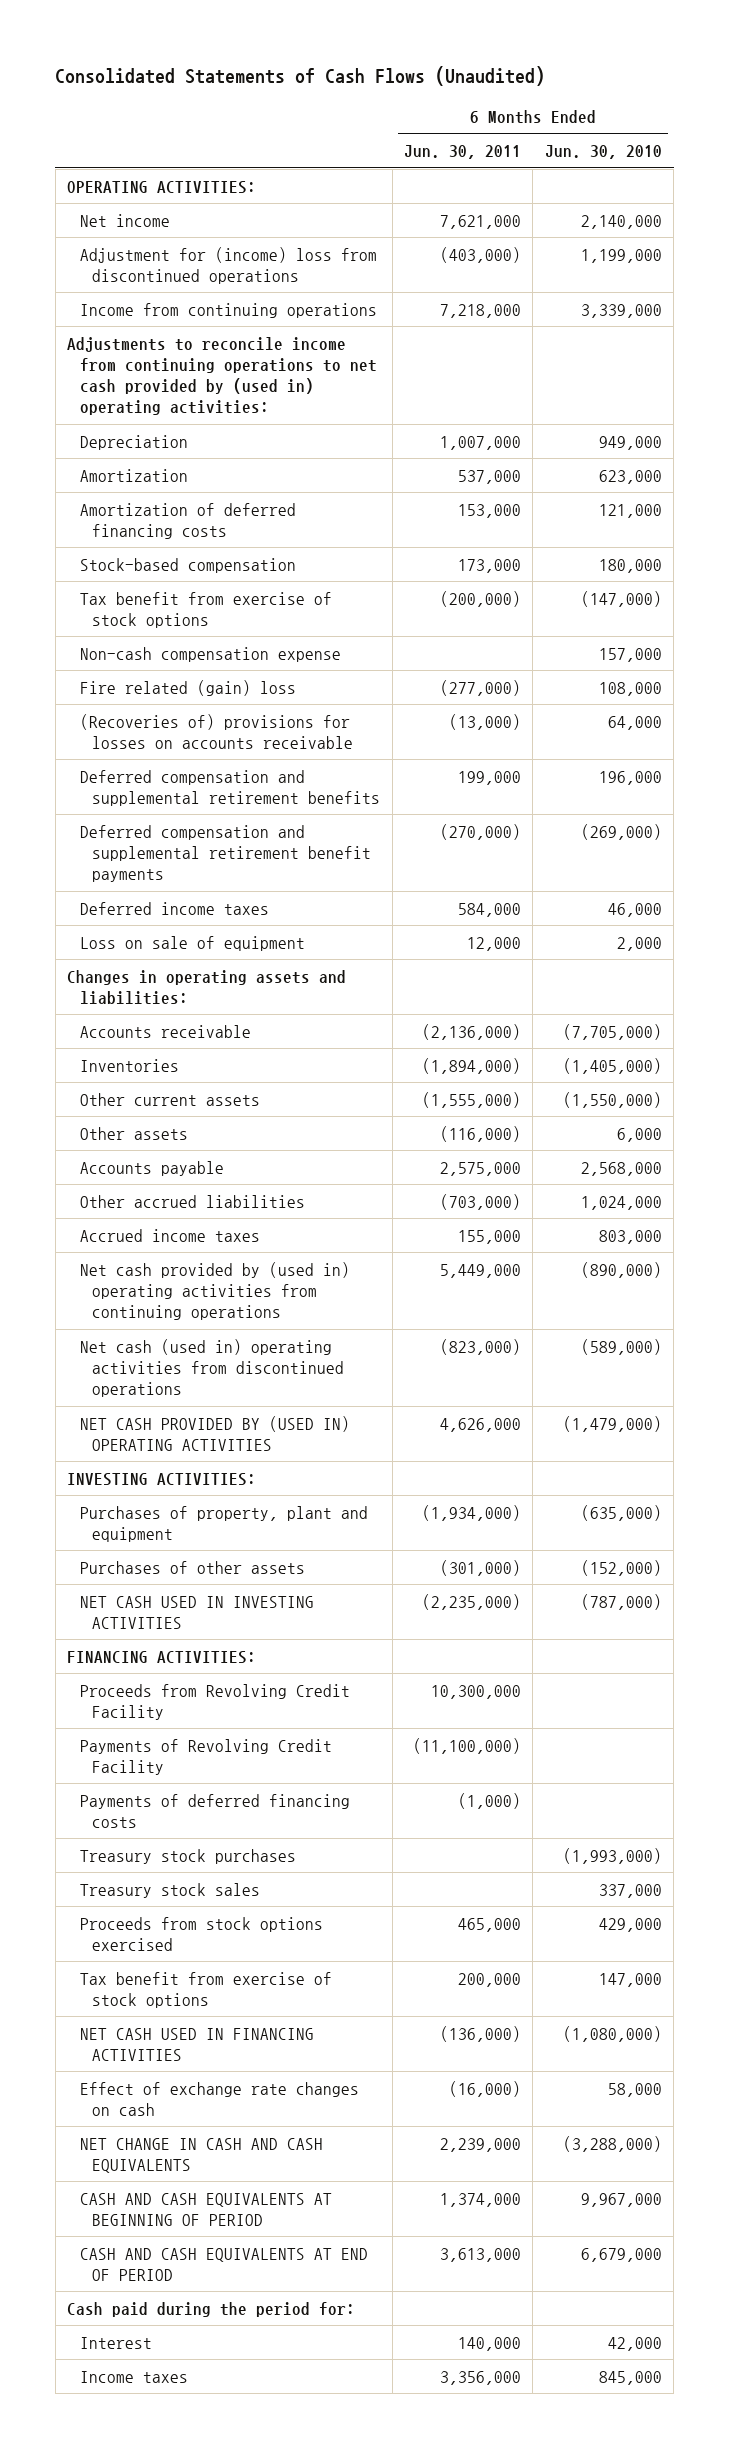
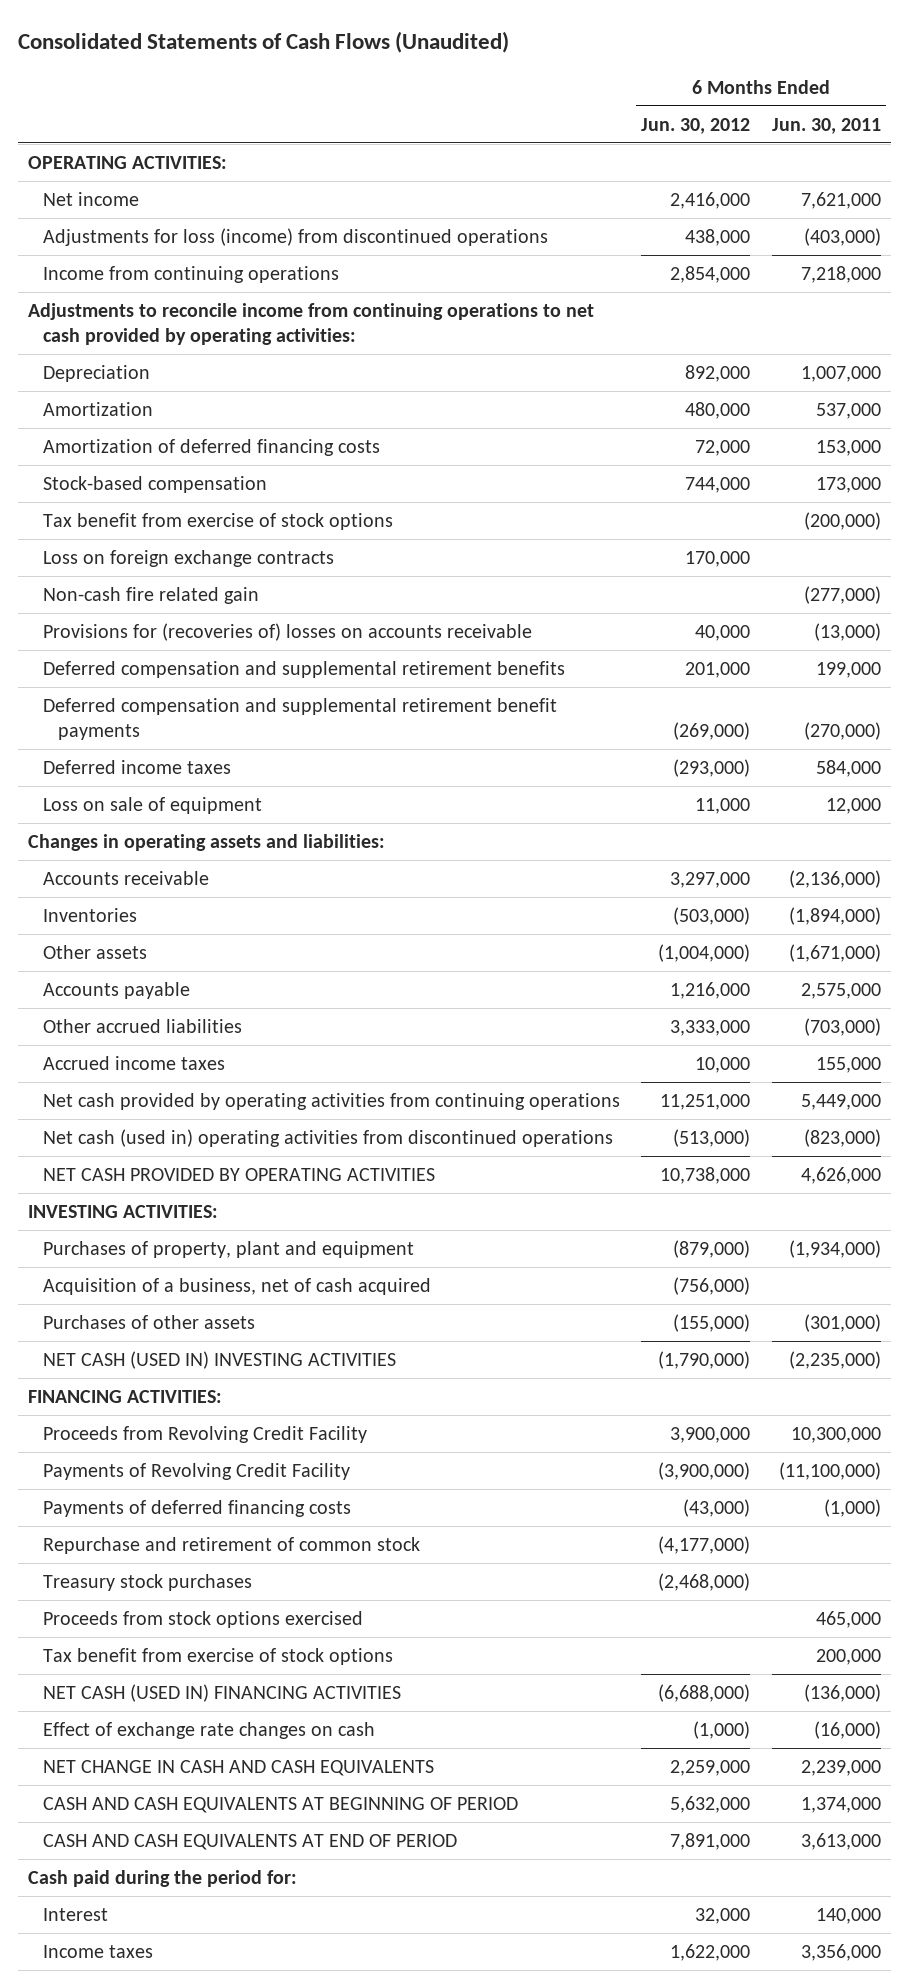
[544,144,662,159] Jun. 30, 2010 -> none
none -> [641,117,751,134] Jun. 30, 2012
[79,246,377,284] Adjustment for (income) loss from discontinued operations -> [43,228,549,247] Adjustments for loss (income) from discontinued operations
[67,336,377,416] Adjustments to reconcile income from continuing operations to net cash provided by (used in) operating activities: -> [28,303,595,345] Adjustments to reconcile income from continuing operations to net cash provided by operating activities:
[79,646,341,662] Non-cash compensation expense -> none
none -> [43,550,335,568] Loss on foreign exchange contracts
[79,679,296,696] Fire related (gain) loss -> [43,587,260,605] Non-cash fire related gain
[79,713,354,749] (Recoveries of) provisions for losses on accounts receivable -> [43,623,533,642] Provisions for (recoveries of) losses on accounts receivable
[79,1092,260,1106] Other current assets -> none
[440,1125,522,1142] (116,000) -> [788,944,881,963] (1,671,000)
[79,1261,350,1320] Net cash provided by (used in) operating activities from continuing operations -> [43,1093,621,1111] Net cash provided by operating activities from continuing operations
[79,1415,350,1451] NET CASH PROVIDED BY (USED IN) OPERATING ACTIVITIES -> [43,1168,436,1182] NET CASH PROVIDED BY OPERATING ACTIVITIES
none -> [43,1278,432,1296] Acquisition of a business, net of cash acquired
[79,1595,314,1629] NET CASH USED IN INVESTING ACTIVITIES -> [43,1351,397,1370] NET CASH (USED IN) INVESTING ACTIVITIES
none -> [43,1537,421,1555] Repurchase and retirement of common stock
[79,1882,260,1898] Treasury stock sales -> none
[79,2027,314,2061] NET CASH USED IN FINANCING ACTIVITIES -> [43,1684,402,1703] NET CASH (USED IN) FINANCING ACTIVITIES

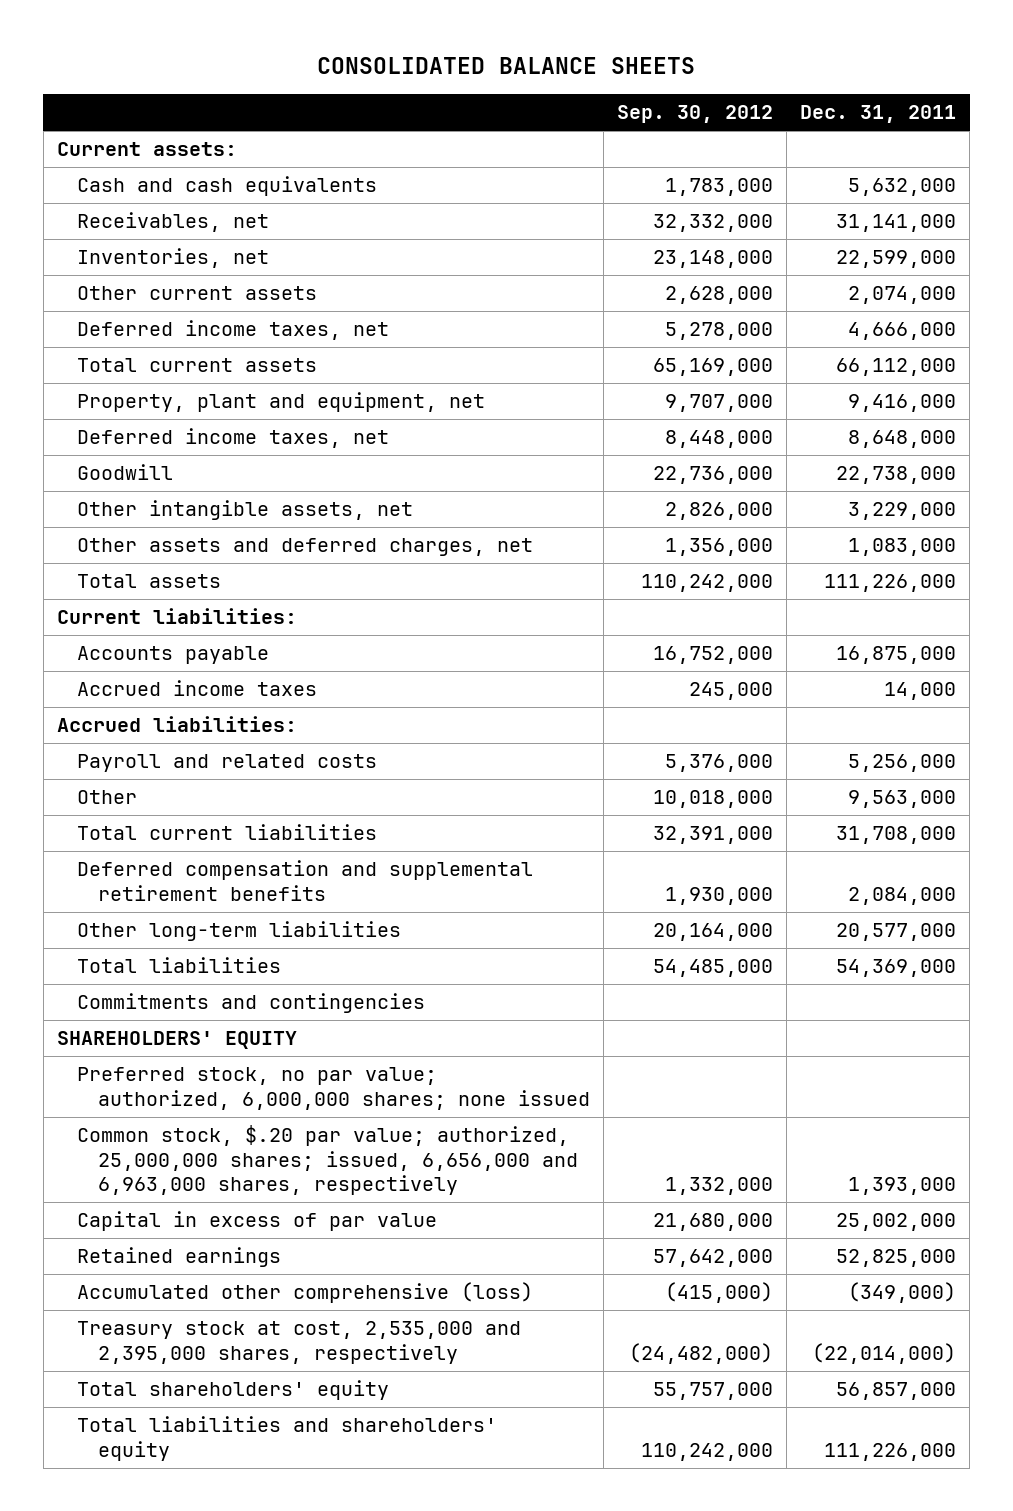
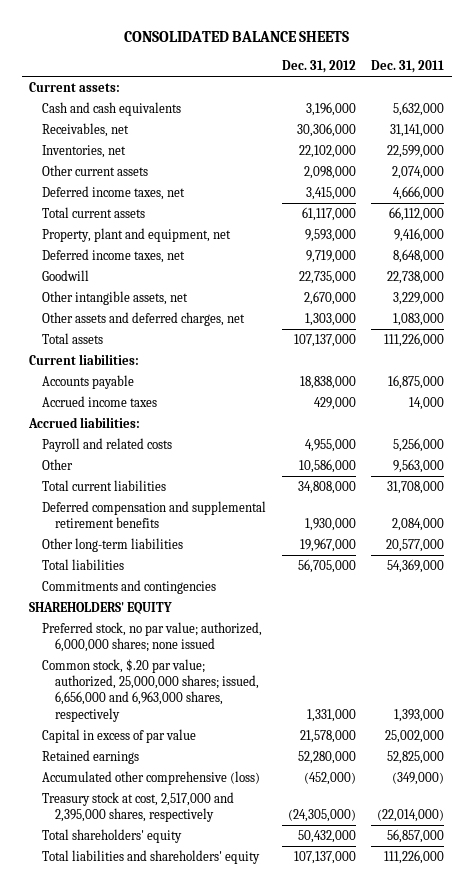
[617,105,774,124] Sep. 30, 2012 -> none
none -> [281,59,356,73] Dec. 31, 2012
[77,1321,522,1364] Treasury stock at cost, 2,535,000 and 2,395,000 shares, respectively -> [42,791,235,823] Treasury stock at cost, 2,517,000 and 2,395,000 shares, respectively

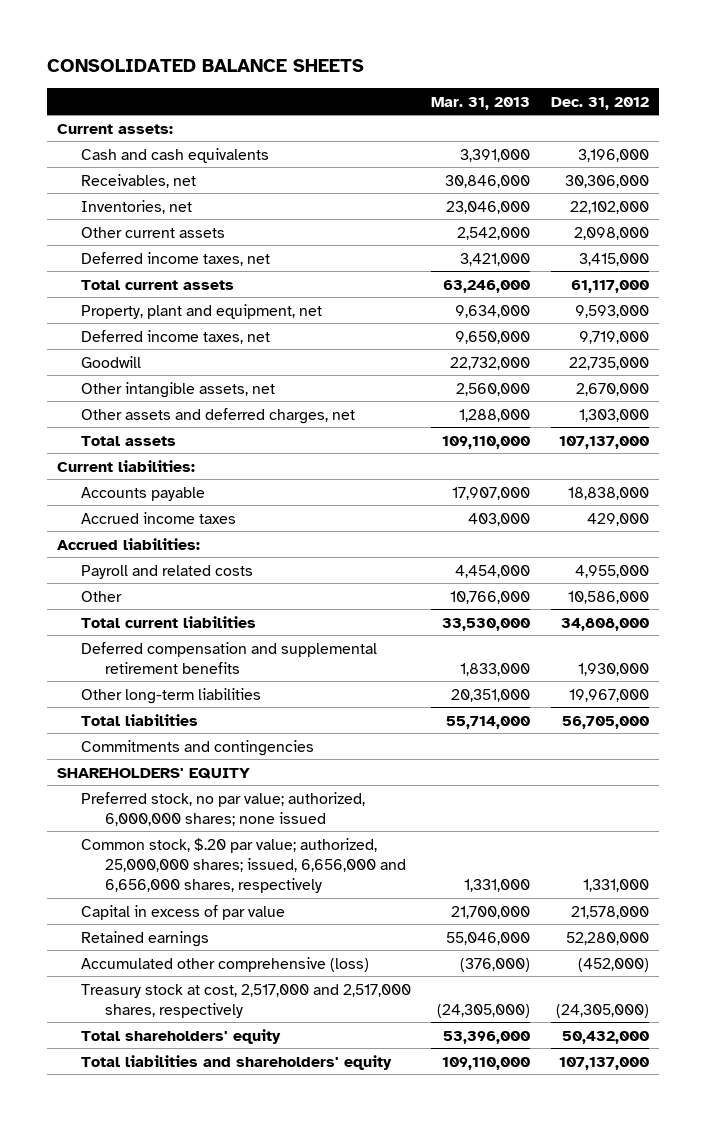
[370,59,444,73] Dec. 31, 2011 -> none
none -> [431,96,531,110] Mar. 31, 2013
[42,658,260,722] Common stock, $.20 par value; authorized, 25,000,000 shares; issued, 6,656,000 and 6,963,000 shares, respectively -> [80,837,406,893] Common stock, $.20 par value; authorized, 25,000,000 shares; issued, 6,656,000 and 6,656,000 shares, respectively
[42,791,235,823] Treasury stock at cost, 2,517,000 and 2,395,000 shares, respectively -> [80,983,411,1018] Treasury stock at cost, 2,517,000 and 2,517,000 shares, respectively

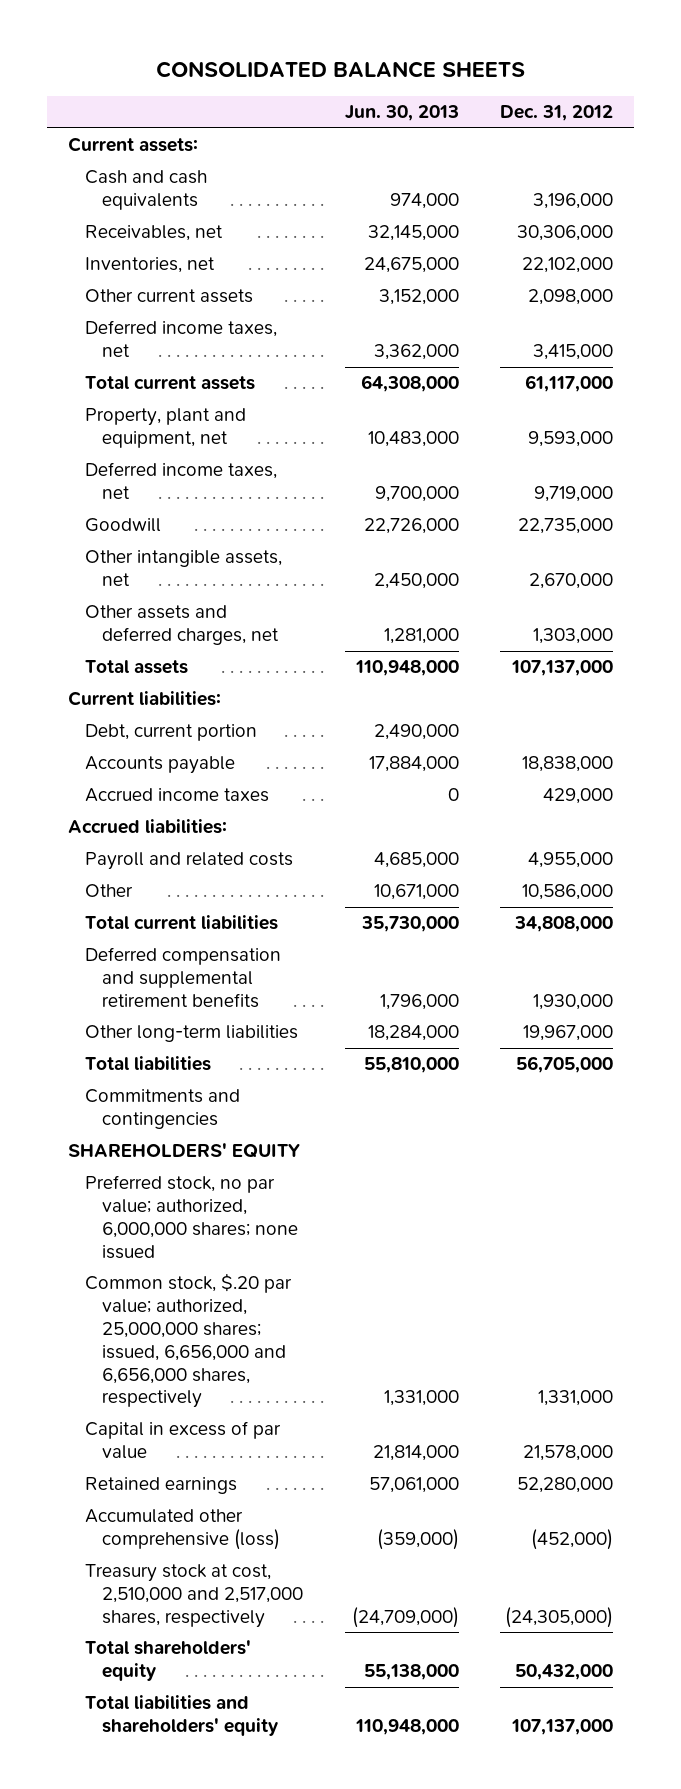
[431,96,531,110] Mar. 31, 2013 -> none
none -> [344,105,459,122] Jun. 30, 2013
none -> [85,724,258,742] Debt, current portion
[80,983,411,1018] Treasury stock at cost, 2,517,000 and 2,517,000 shares, respectively -> [85,1564,304,1628] Treasury stock at cost, 2,510,000 and 2,517,000 shares, respectively

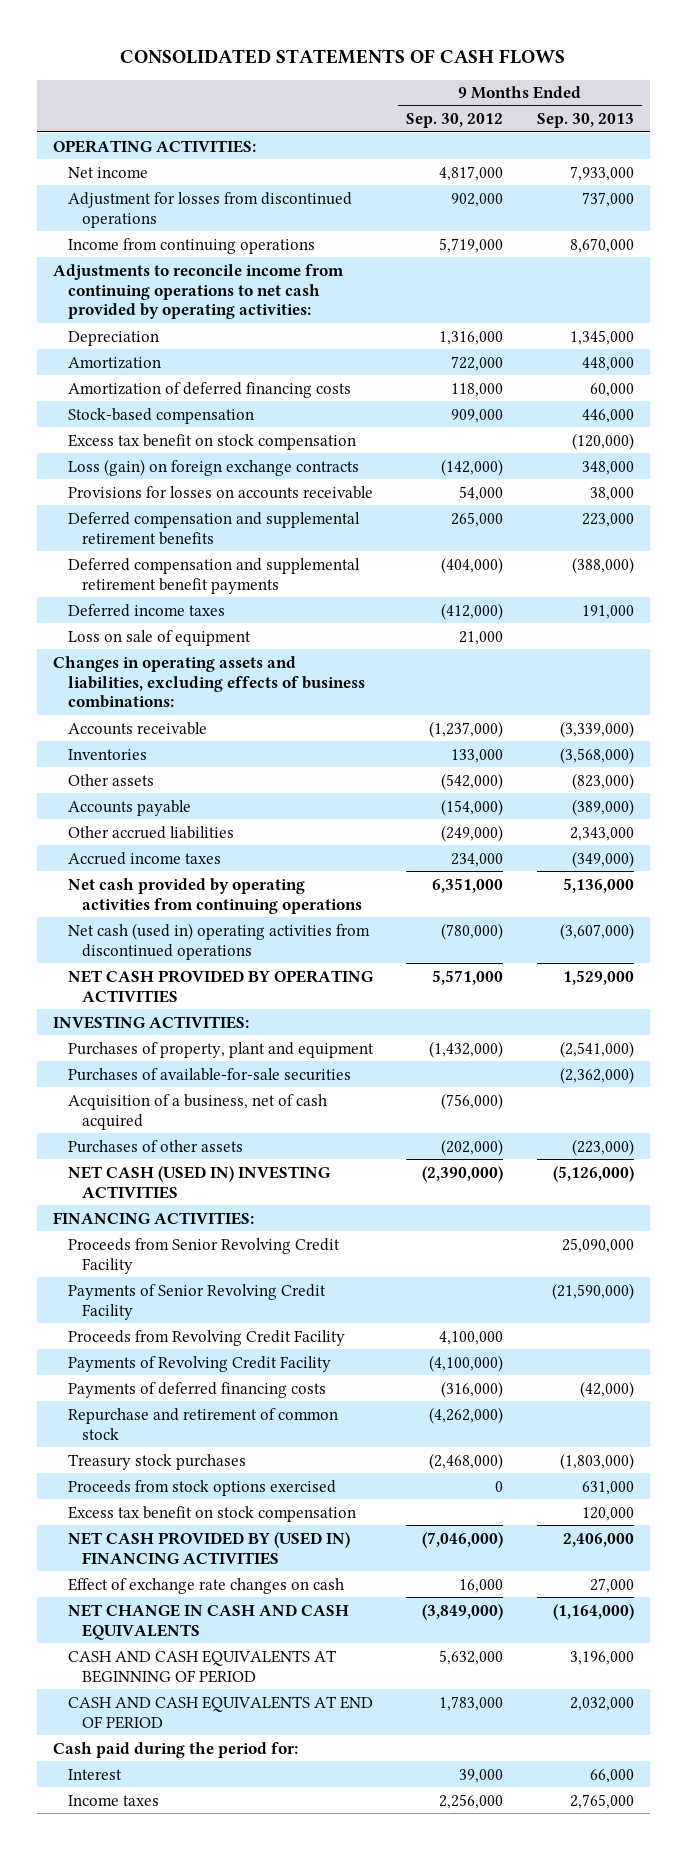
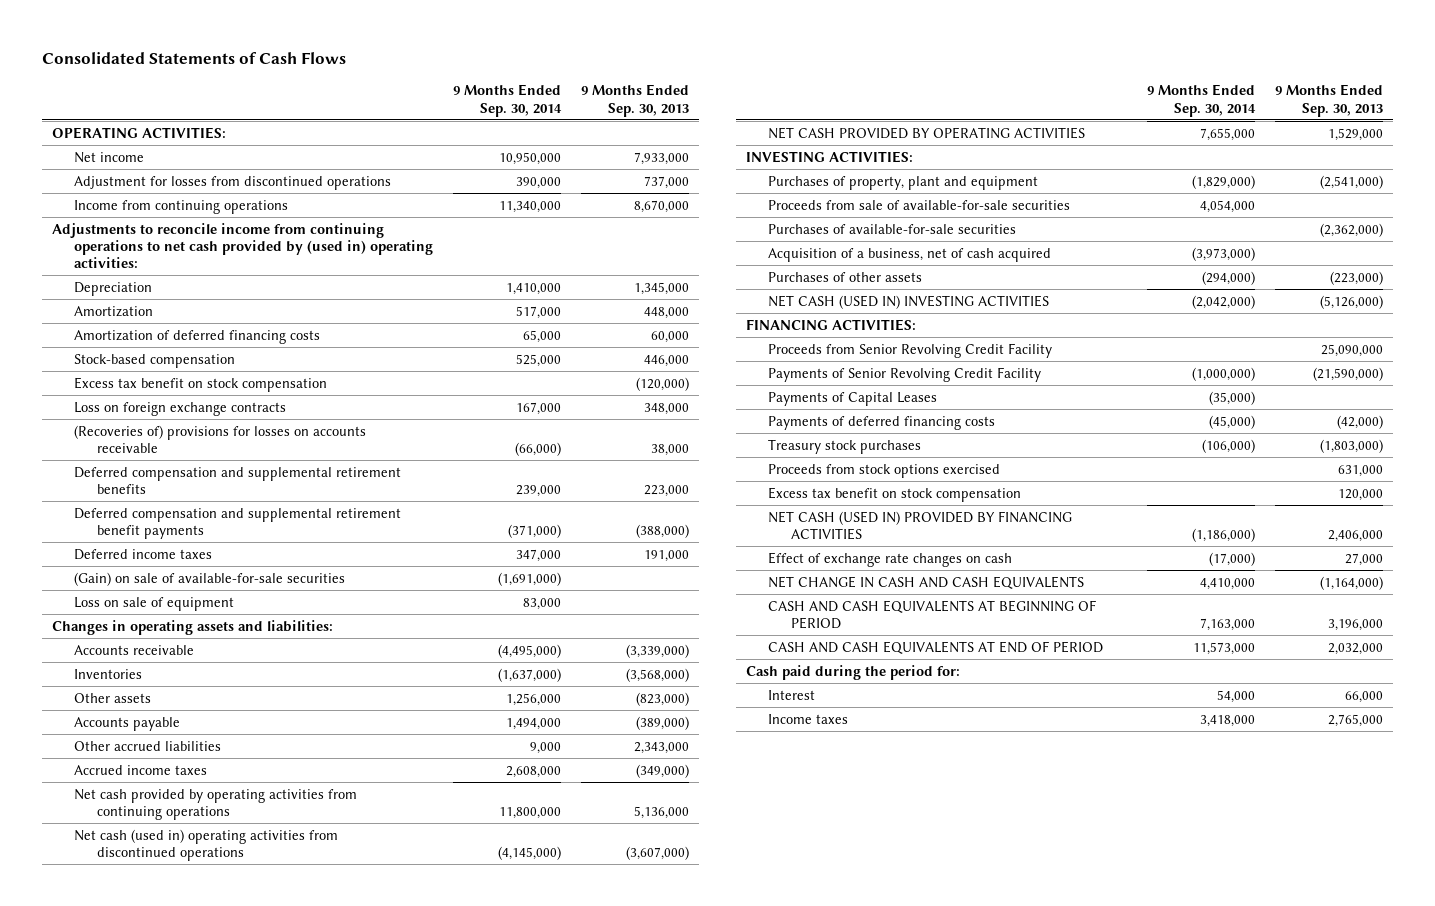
[120,48,566,64] CONSOLIDATED STATEMENTS OF CASH FLOWS -> [41,52,346,65] Consolidated Statements of Cash Flows
[406,113,504,129] Sep. 30, 2012 -> none
none -> [453,84,563,117] 9 Months Ended Sep. 30, 2014
[53,263,345,320] Adjustments to reconcile income from continuing operations to net cash provided by operating activities: -> [51,222,434,269] Adjustments to reconcile income from continuing operations to net cash provided by (used in) operating activities:
[67,458,359,476] Loss (gain) on foreign exchange contracts -> [74,401,287,416] Loss on foreign exchange contracts
[67,485,373,499] Provisions for losses on accounts receivable -> [74,424,367,453] (Recoveries of) provisions for losses on accounts receivable
none -> [74,571,346,586] (Gain) on sale of available-for-sale securities
[53,655,365,709] Changes in operating assets and liabilities, excluding effects of business combinations: -> [51,619,333,635] Changes in operating assets and liabilities:
none -> [768,199,1071,210] Proceeds from sale of available-for-sale securities
[67,1329,345,1346] Proceeds from Revolving Credit Facility -> none
[67,1355,331,1372] Payments of Revolving Credit Facility -> none
none -> [768,391,938,406] Payments of Capital Leases
[67,1407,338,1440] Repurchase and retirement of common stock -> none
[67,1531,350,1565] NET CASH PROVIDED BY (USED IN) FINANCING ACTIVITIES -> [768,510,1073,540] NET CASH (USED IN) PROVIDED BY FINANCING ACTIVITIES

